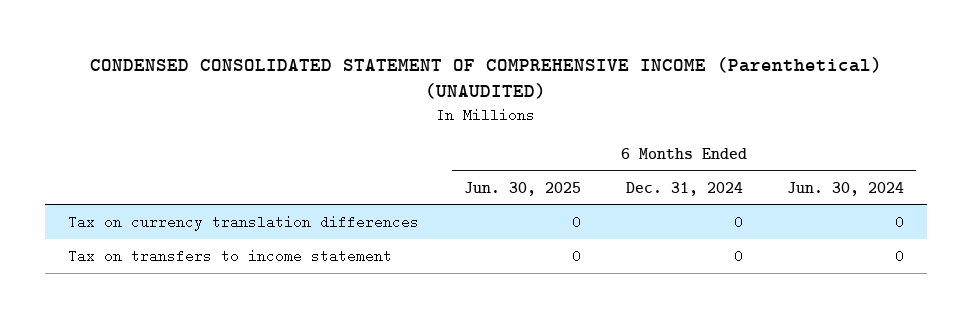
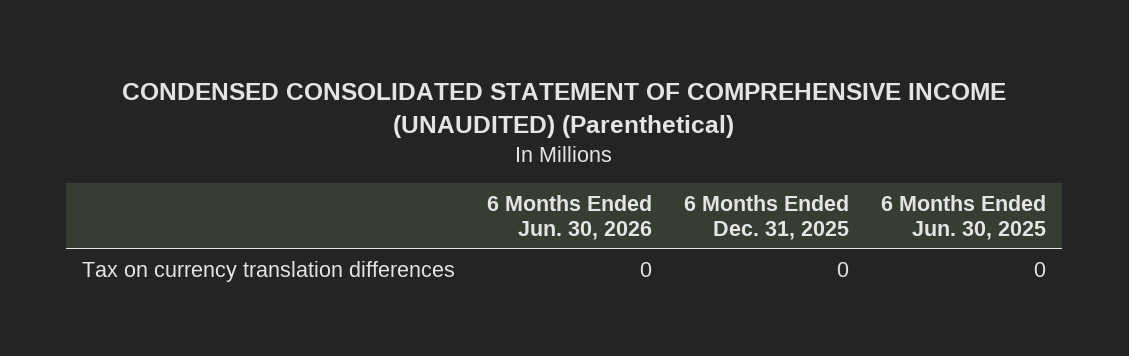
[90,57,883,100] CONDENSED CONSOLIDATED STATEMENT OF COMPREHENSIVE INCOME (Parenthetical) (UNAUDITED) -> [122,82,1007,138] CONDENSED CONSOLIDATED STATEMENT OF COMPREHENSIVE INCOME (UNAUDITED) (Parenthetical)
[625,181,743,196] Dec. 31, 2024 -> none
[787,181,905,196] Jun. 30, 2024 -> none
none -> [487,194,653,240] 6 Months Ended Jun. 30, 2026
none -> [684,194,850,240] 6 Months Ended Dec. 31, 2025
[67,248,392,263] Tax on transfers to income statement -> none

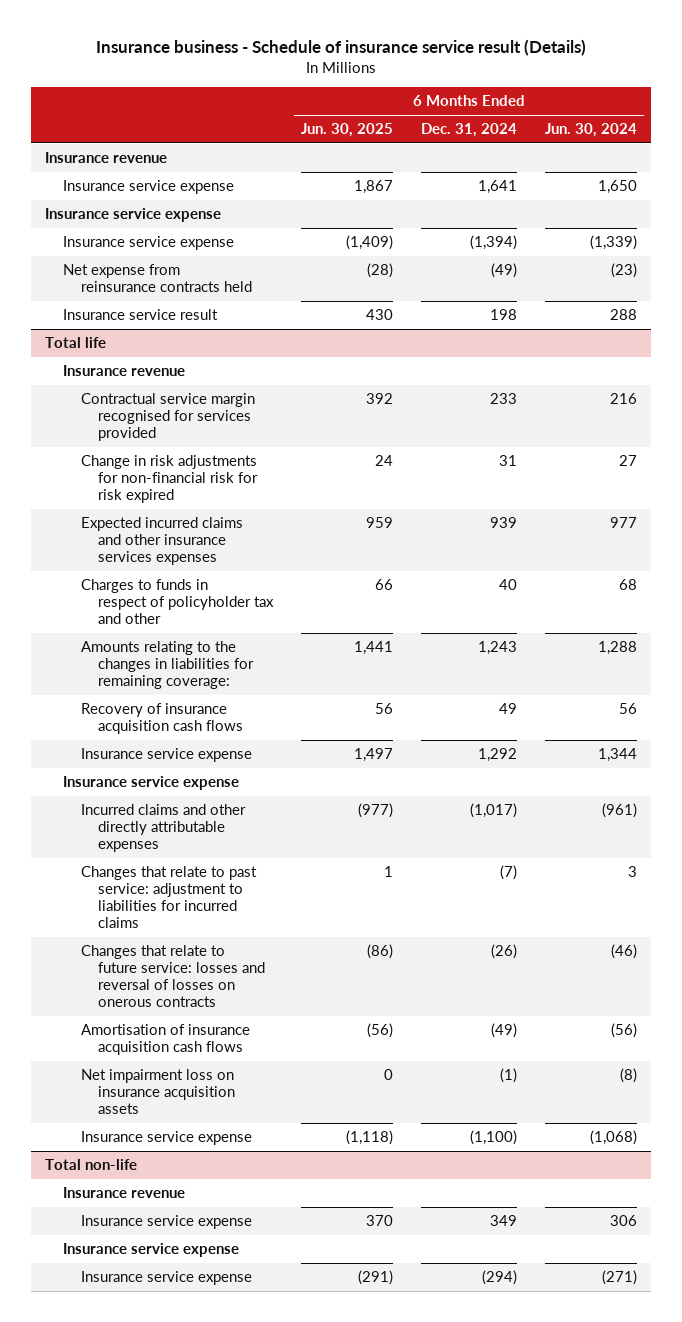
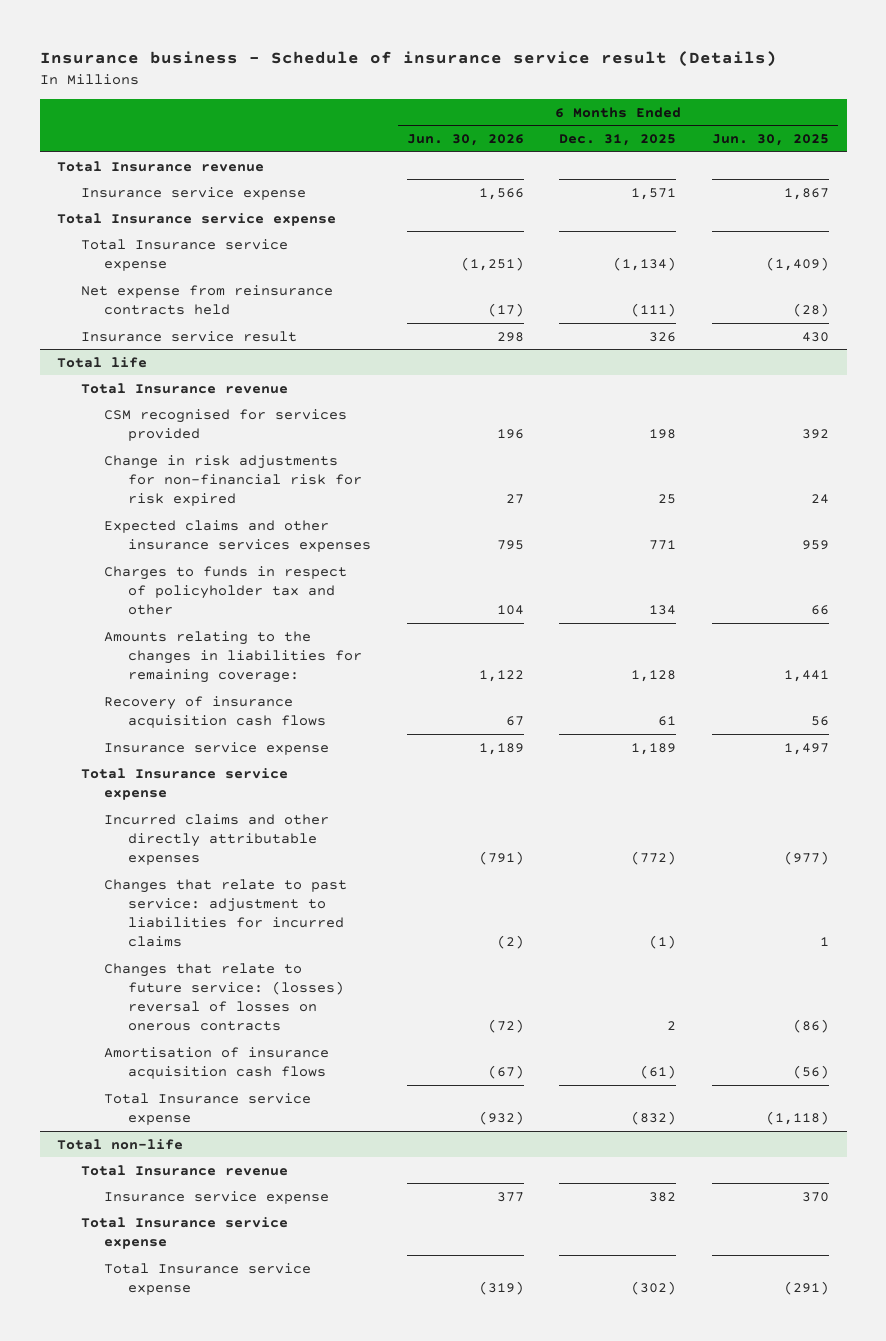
[421,123,518,138] Dec. 31, 2024 -> none
[545,123,638,138] Jun. 30, 2024 -> none
none -> [406,133,524,146] Jun. 30, 2026
none -> [559,133,677,146] Dec. 31, 2025
[45,152,168,164] Insurance revenue -> [57,160,265,172] Total Insurance revenue
[45,208,222,223] Insurance service expense -> [57,212,337,226] Total Insurance service expense
[62,236,234,251] Insurance service expense -> [80,238,288,271] Total Insurance service expense
[62,365,185,377] Insurance revenue -> [80,382,288,394] Total Insurance revenue
[80,393,255,442] Contractual service margin recognised for services provided -> [104,408,348,441] CSM recognised for services provided
[80,517,243,566] Expected incurred claims and other insurance services expenses -> [104,519,371,552] Expected claims and other insurance services expenses
[62,776,239,791] Insurance service expense -> [80,767,288,800] Total Insurance service expense
[80,945,266,1008] Changes that relate to future service: losses and reversal of losses on onerous contracts -> [104,962,344,1032] Changes that relate to future service: (losses) reversal of losses on onerous contracts
[80,1069,236,1115] Net impairment loss on insurance acquisition assets -> none
[80,1131,252,1146] Insurance service expense -> [104,1092,312,1125] Total Insurance service expense
[62,1187,185,1199] Insurance revenue -> [80,1164,288,1176] Total Insurance revenue
[62,1243,239,1258] Insurance service expense -> [80,1216,288,1249] Total Insurance service expense
[80,1271,252,1286] Insurance service expense -> [104,1262,312,1295] Total Insurance service expense

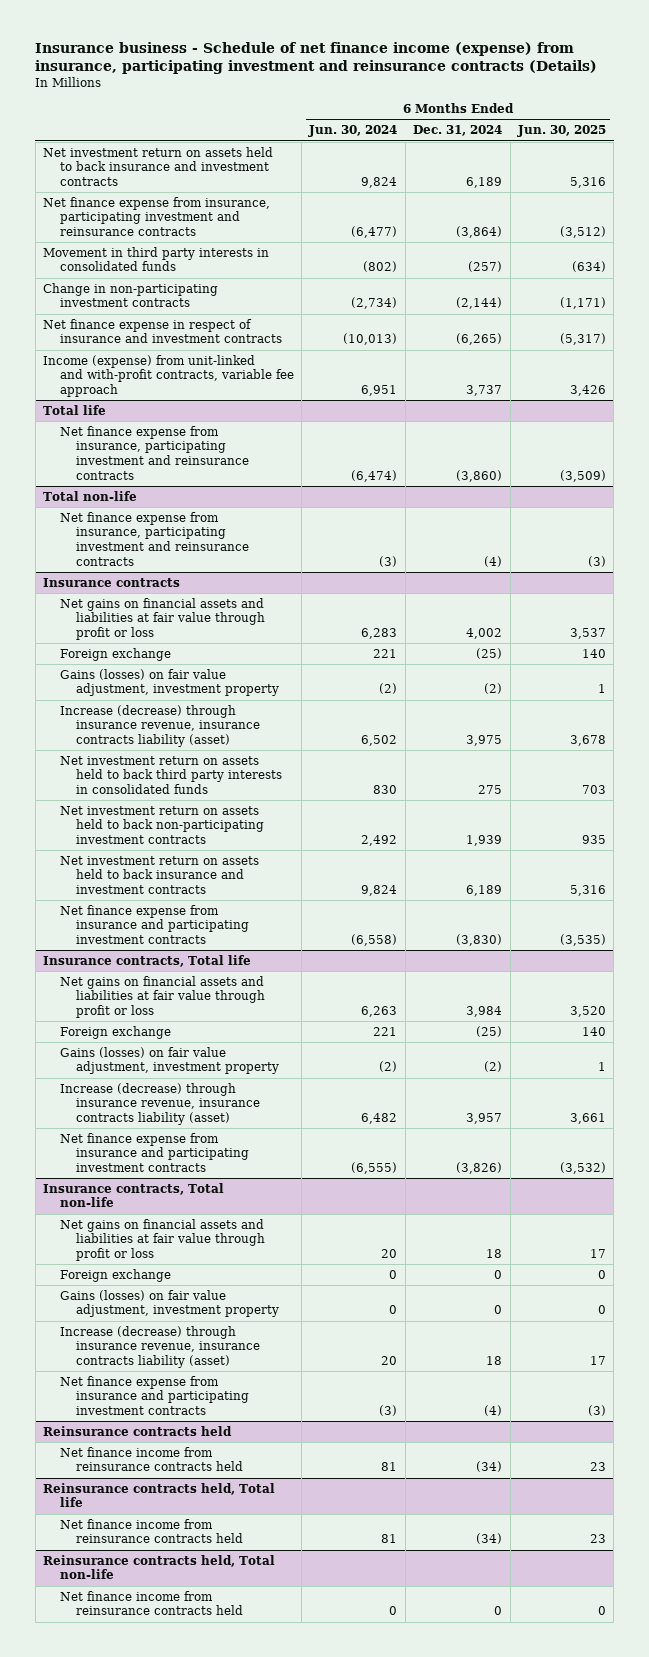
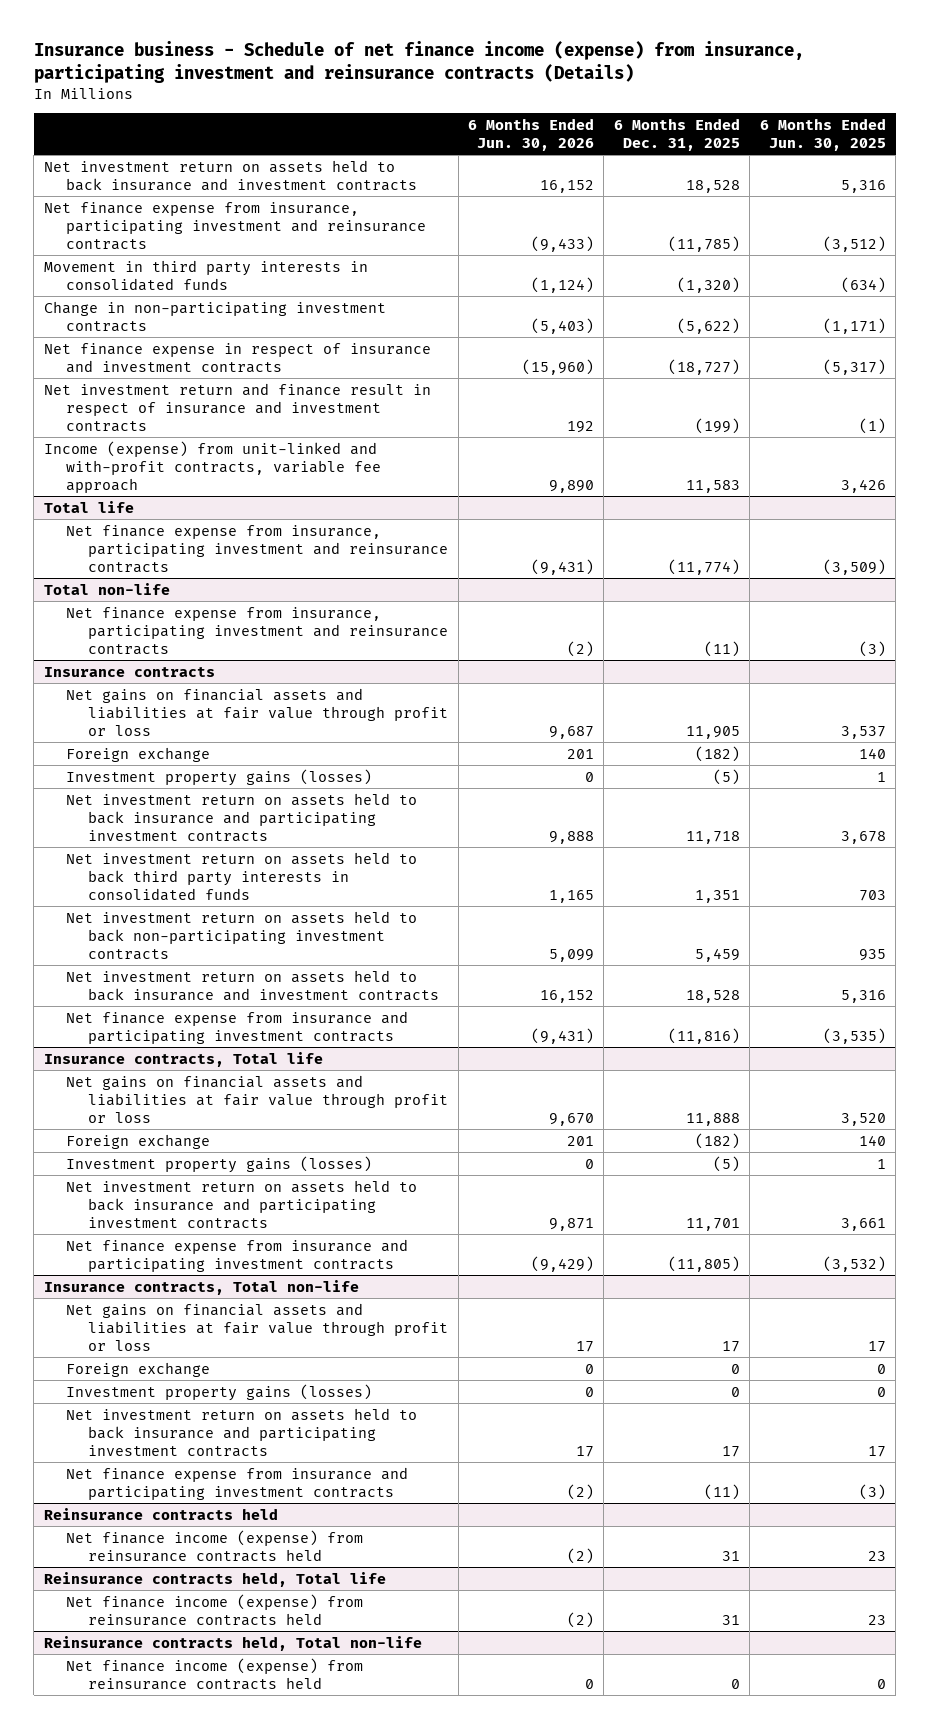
[308,125,398,138] Jun. 30, 2024 -> none
[413,125,503,137] Dec. 31, 2024 -> none
none -> [468,117,595,151] 6 Months Ended Jun. 30, 2026
none -> [613,117,740,151] 6 Months Ended Dec. 31, 2025
none -> [43,382,431,432] Net investment return and finance result in respect of insurance and investment contracts
[59,668,280,697] Gains (losses) on fair value adjustment, investment property -> [65,768,372,786] Investment property gains (losses)
[59,704,261,748] Increase (decrease) through insurance revenue, insurance contracts liability (asset) -> [65,792,417,842] Net investment return on assets held to back insurance and participating investment contracts
[59,1046,280,1075] Gains (losses) on fair value adjustment, investment property -> [65,1155,372,1173] Investment property gains (losses)
[59,1082,261,1126] Increase (decrease) through insurance revenue, insurance contracts liability (asset) -> [65,1179,417,1229] Net investment return on assets held to back insurance and participating investment contracts
[59,1289,280,1318] Gains (losses) on fair value adjustment, investment property -> [65,1383,372,1401] Investment property gains (losses)
[59,1325,261,1369] Increase (decrease) through insurance revenue, insurance contracts liability (asset) -> [65,1407,417,1457] Net investment return on assets held to back insurance and participating investment contracts
[59,1446,244,1472] Net finance income from reinsurance contracts held -> [65,1529,363,1562] Net finance income (expense) from reinsurance contracts held
[59,1518,244,1544] Net finance income from reinsurance contracts held -> [65,1593,363,1626] Net finance income (expense) from reinsurance contracts held
[59,1590,244,1616] Net finance income from reinsurance contracts held -> [65,1657,363,1690] Net finance income (expense) from reinsurance contracts held

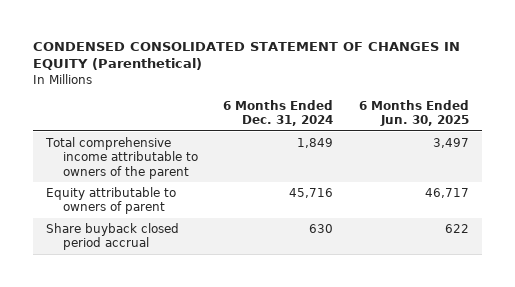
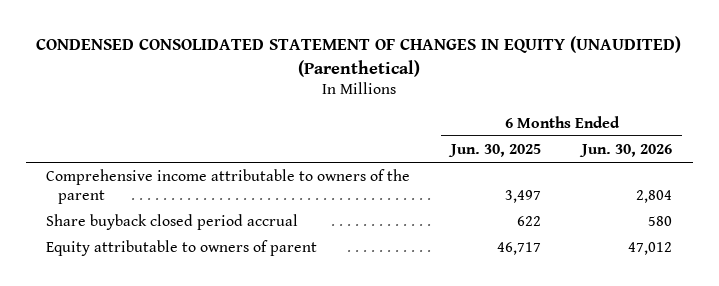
[32,41,460,71] CONDENSED CONSOLIDATED STATEMENT OF CHANGES IN EQUITY (Parenthetical) -> [36,35,682,77] CONDENSED CONSOLIDATED STATEMENT OF CHANGES IN EQUITY (UNAUDITED) (Parenthetical)
[223,99,334,127] 6 Months Ended Dec. 31, 2024 -> none
none -> [579,143,673,157] Jun. 30, 2026
[44,136,198,179] Total comprehensive income attributable to owners of the parent -> [46,168,411,204] Comprehensive income attributable to owners of the parent
[45,186,176,215] Equity attributable to owners of parent -> [46,239,318,256] Equity attributable to owners of parent

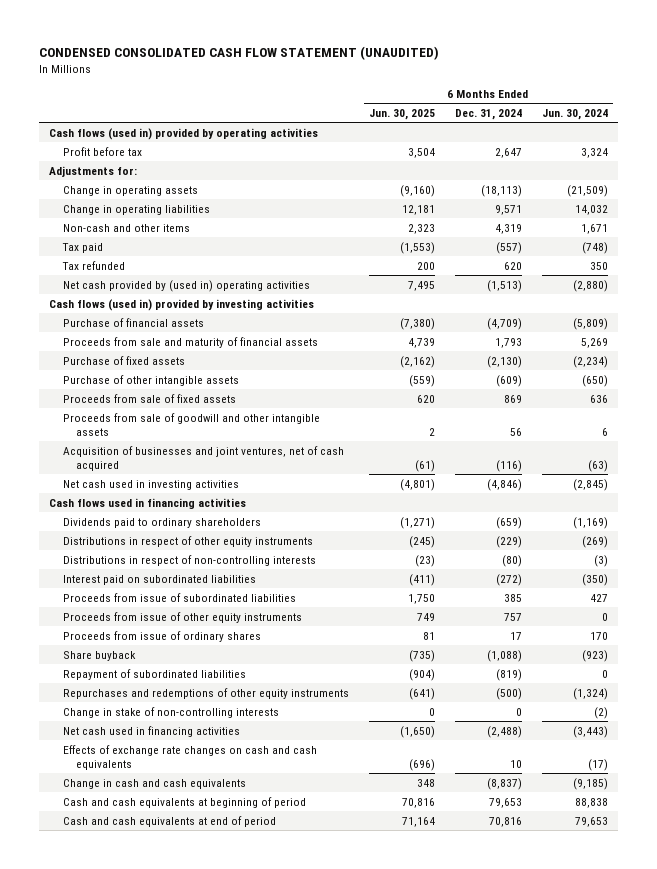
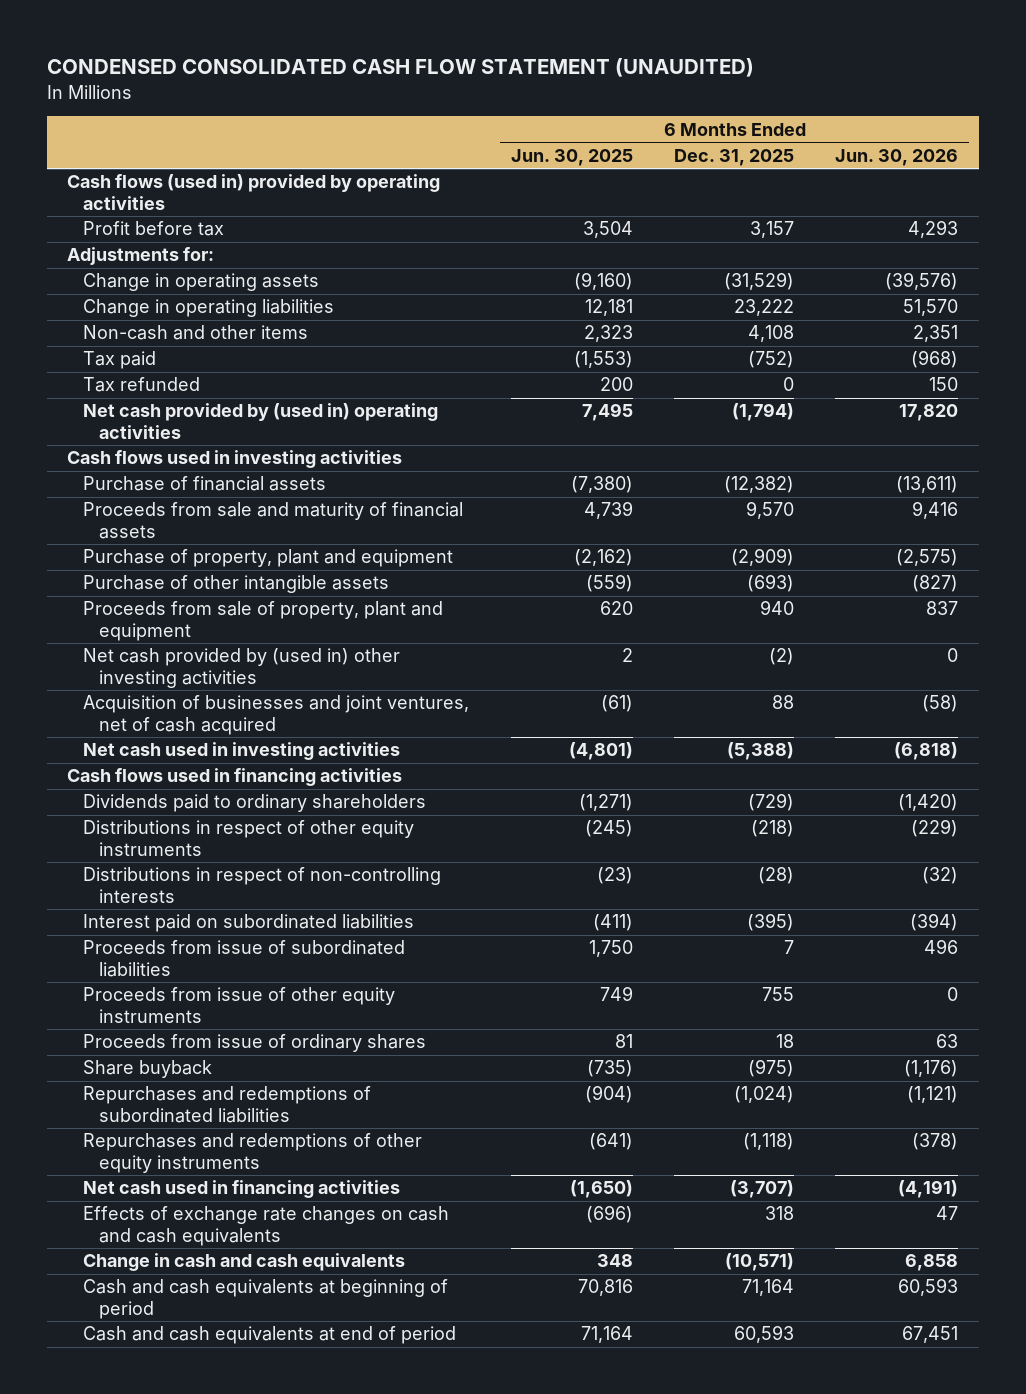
[454,108,522,120] Dec. 31, 2024 -> none
[541,108,608,120] Jun. 30, 2024 -> none
none -> [674,148,795,166] Dec. 31, 2025
none -> [835,148,959,166] Jun. 30, 2026
[49,298,315,311] Cash flows (used in) provided by investing activities -> [67,450,403,469] Cash flows used in investing activities
[62,355,185,365] Purchase of fixed assets -> [83,549,454,568] Purchase of property, plant and equipment
[62,412,320,436] Proceeds from sale of goodwill and other intangible assets -> none
[62,393,236,403] Proceeds from sale of fixed assets -> [83,601,444,641] Proceeds from sale of property, plant and equipment
none -> [83,648,401,688] Net cash provided by (used in) other investing activities
[62,668,246,680] Repayment of subordinated liabilities -> [83,1086,372,1123] Repurchases and redemptions of subordinated liabilities
[62,706,279,718] Change in stake of non-controlling interests -> none

